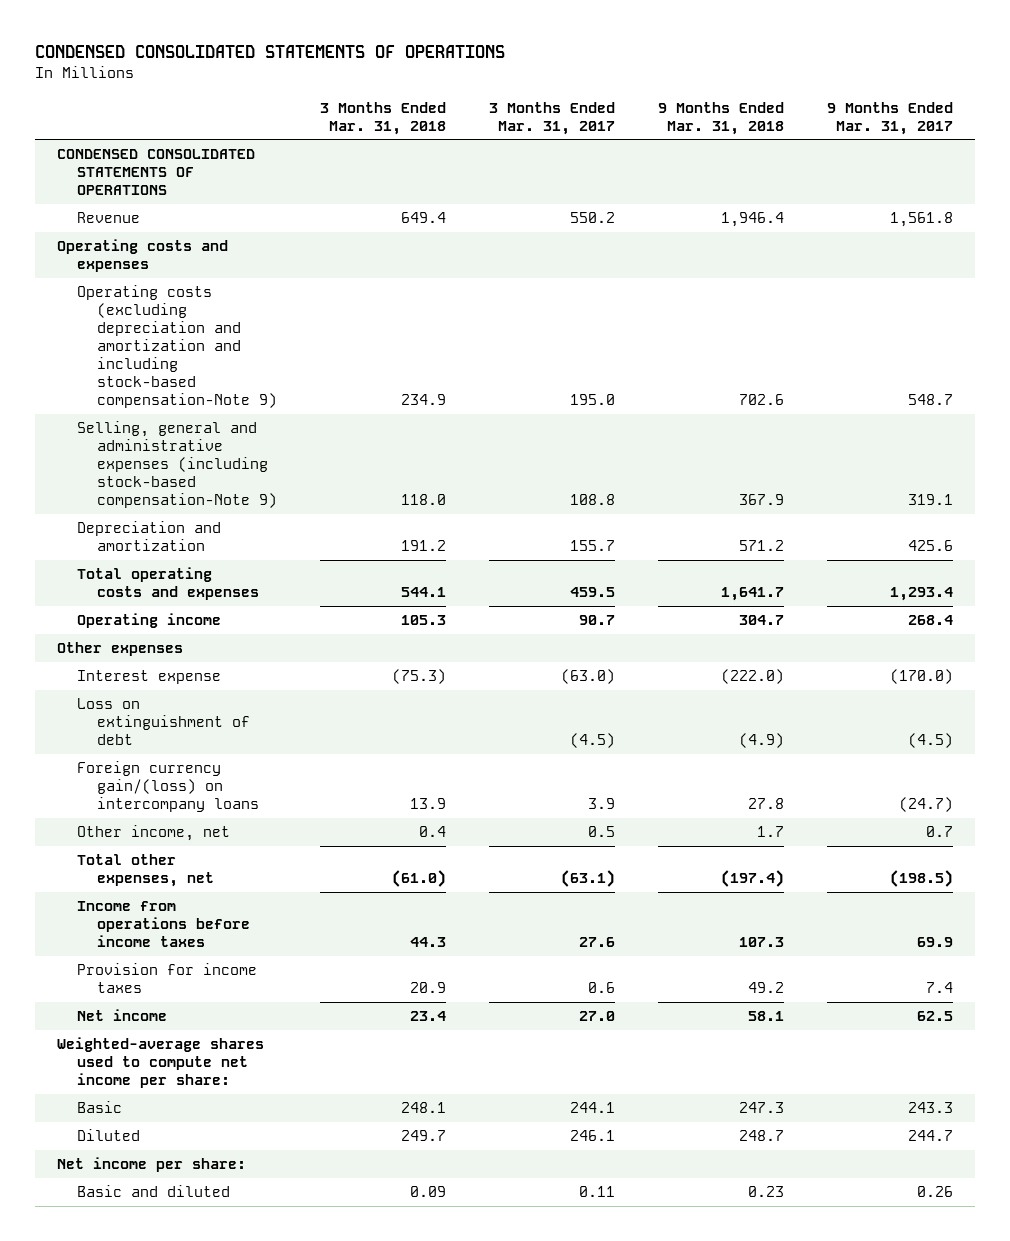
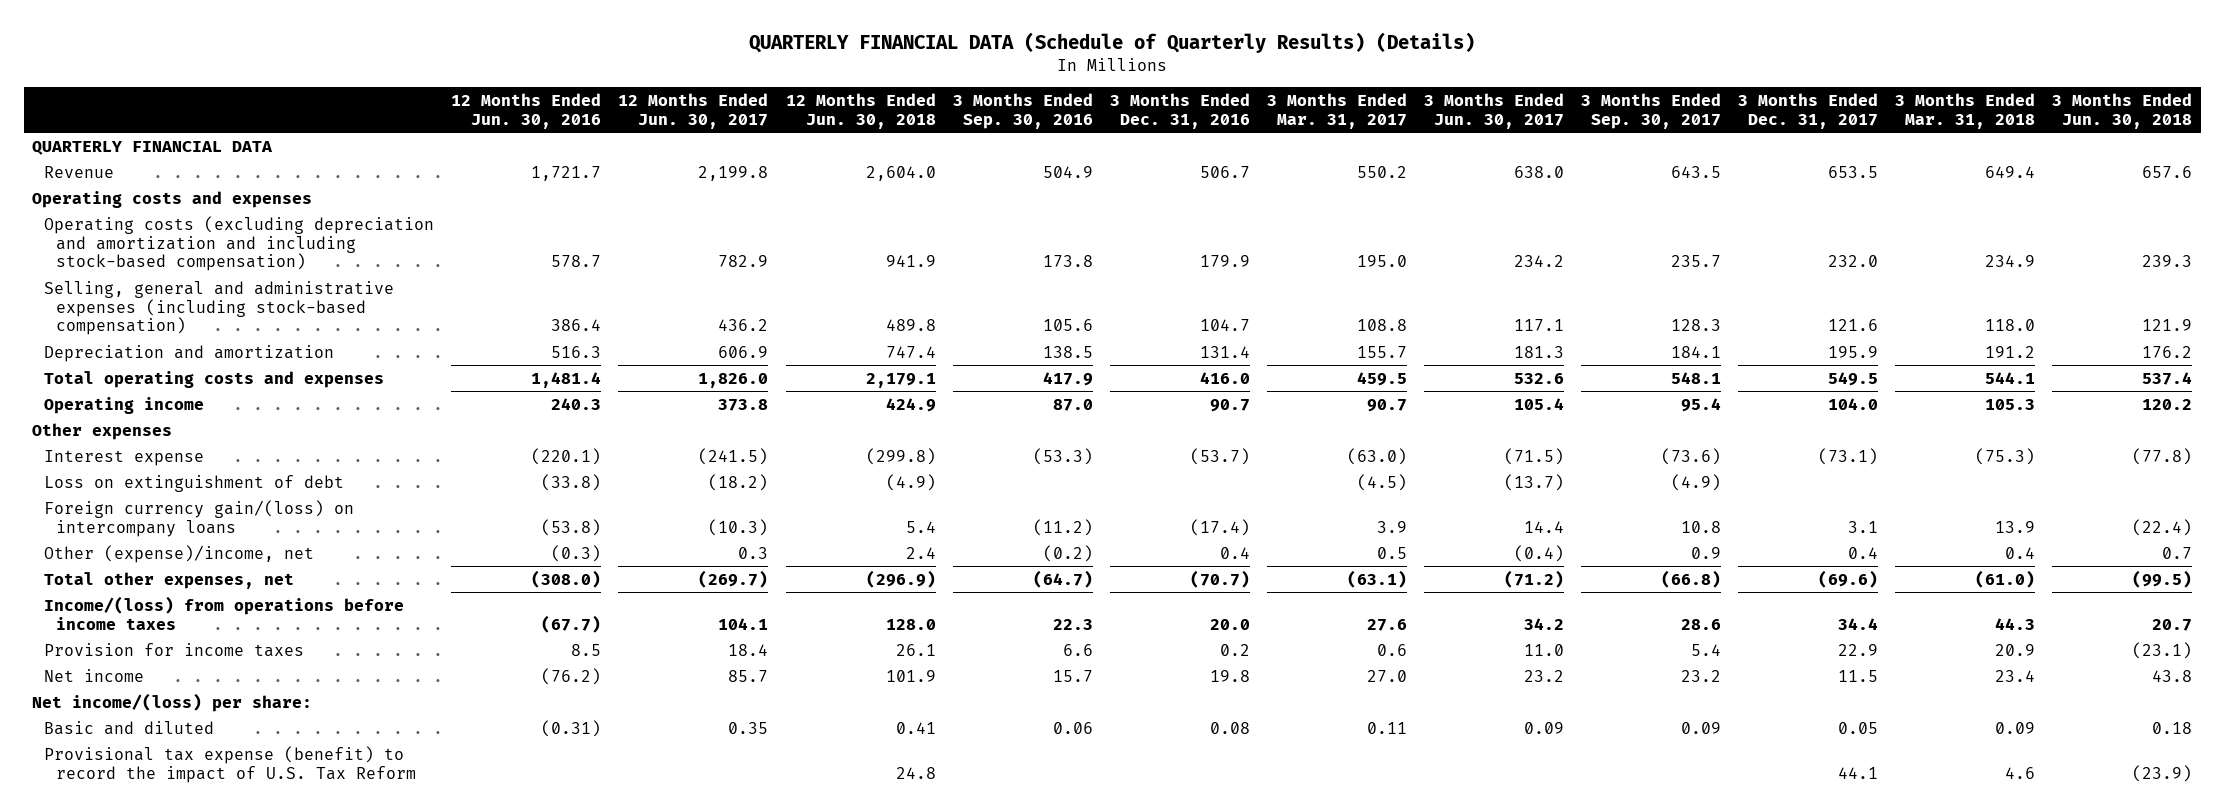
[35,45,506,59] CONDENSED CONSOLIDATED STATEMENTS OF OPERATIONS -> [749,31,1476,53] QUARTERLY FINANCIAL DATA (Schedule of Quarterly Results) (Details)
[658,101,785,135] 9 Months Ended Mar. 31, 2018 -> none
[827,101,954,135] 9 Months Ended Mar. 31, 2017 -> none
none -> [451,92,602,129] 12 Months Ended Jun. 30, 2016
none -> [618,92,769,129] 12 Months Ended Jun. 30, 2017
none -> [785,92,936,129] 12 Months Ended Jun. 30, 2018
none -> [952,92,1093,129] 3 Months Ended Sep. 30, 2016
none -> [1109,92,1250,129] 3 Months Ended Dec. 31, 2016
none -> [1423,92,1564,129] 3 Months Ended Jun. 30, 2017
none -> [1581,92,1722,129] 3 Months Ended Sep. 30, 2017
none -> [1738,92,1879,129] 3 Months Ended Dec. 31, 2017
none -> [2052,92,2193,129] 3 Months Ended Jun. 30, 2018
[56,149,255,196] CONDENSED CONSOLIDATED STATEMENTS OF OPERATIONS -> none
none -> [32,140,274,155] QUARTERLY FINANCIAL DATA
[76,285,277,408] Operating costs (excluding depreciation and amortization and including stock-based compensation-Note 9) -> [44,215,435,272] Operating costs (excluding depreciation and amortization and including stock-based compensation)
[76,421,277,508] Selling, general and administrative expenses (including stock-based compensation-Note 9) -> [44,280,395,336] Selling, general and administrative expenses (including stock-based compensation)
[76,825,230,842] Other income, net -> [44,544,315,563] Other (expense)/income, net
[76,901,250,948] Income from operations before income taxes -> [44,595,405,630] Income/(loss) from operations before income taxes
[56,1037,264,1089] Weighted-average shares used to compute net income per share: -> none
[76,1101,122,1114] Basic -> none
[76,1129,140,1142] Diluted -> none
[56,1157,246,1173] Net income per share: -> [32,692,313,712] Net income/(loss) per share:
none -> [44,745,417,783] Provisional tax expense (benefit) to record the impact of U.S. Tax Reform

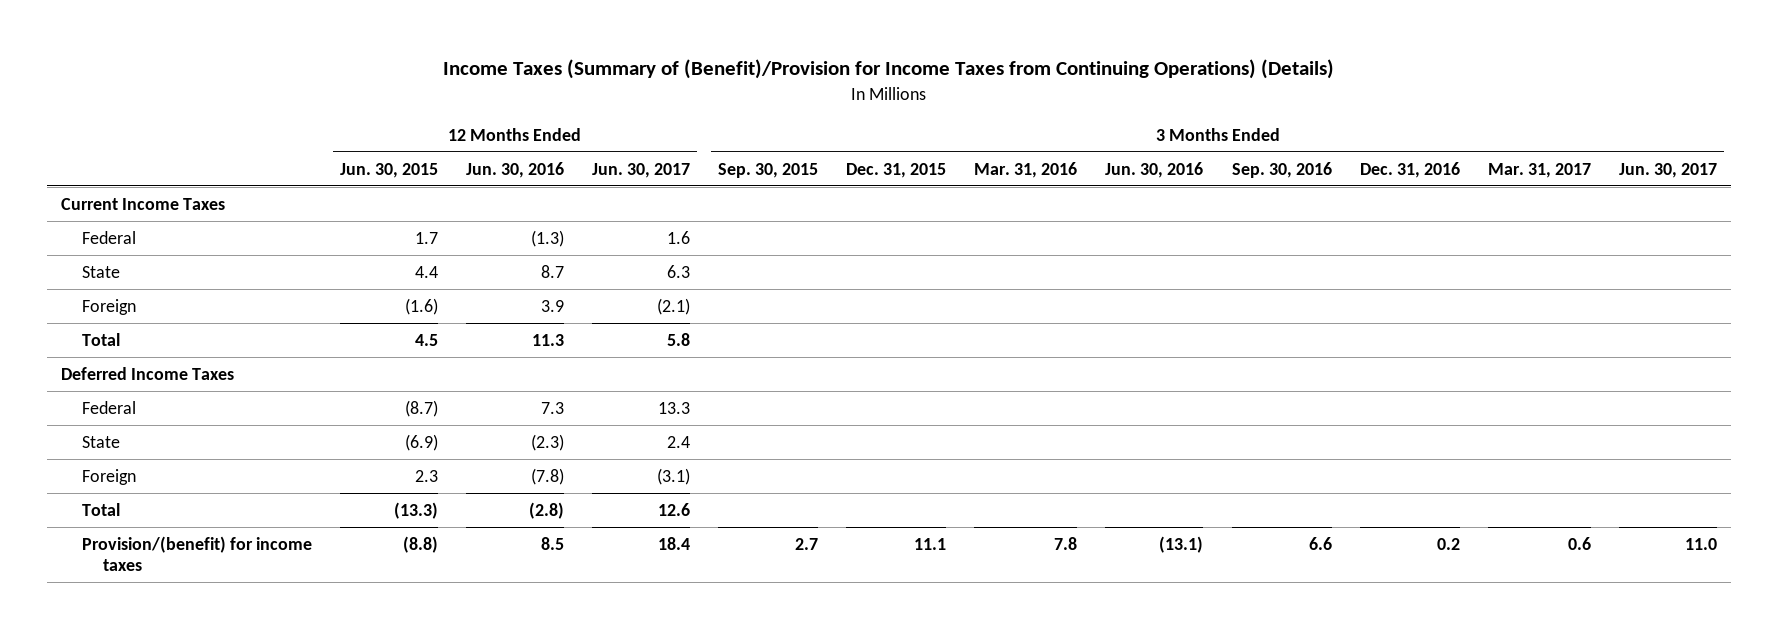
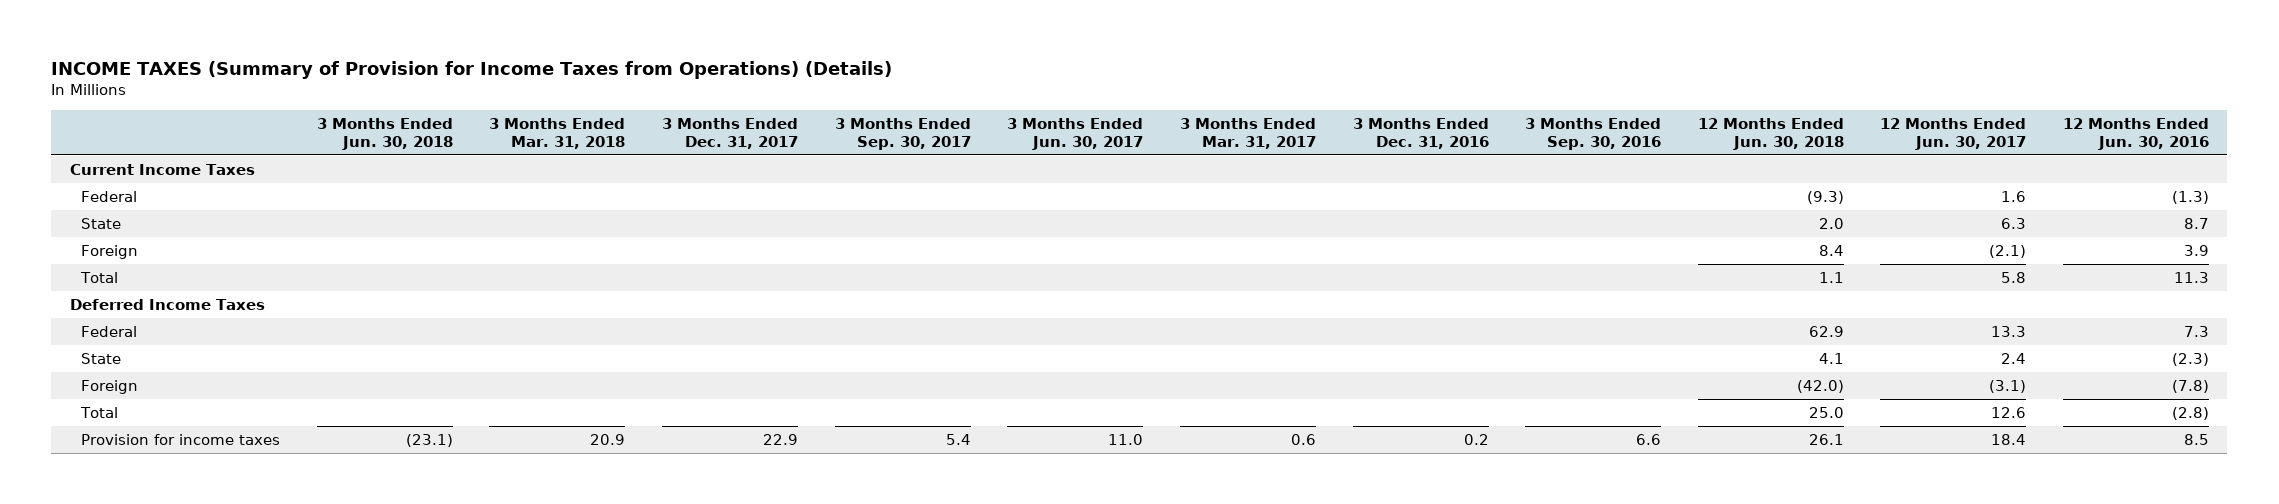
[442,58,1334,79] Income Taxes (Summary of (Benefit)/Provision for Income Taxes from Continuing Operations) (Details) -> [51,60,893,79] INCOME TAXES (Summary of Provision for Income Taxes from Operations) (Details)
[339,162,438,178] Jun. 30, 2015 -> none
[718,162,819,178] Sep. 30, 2015 -> none
[846,162,947,178] Dec. 31, 2015 -> none
[974,161,1078,178] Mar. 31, 2016 -> none
[1105,161,1204,178] Jun. 30, 2016 -> none
none -> [316,118,453,150] 3 Months Ended Jun. 30, 2018
none -> [489,118,626,149] 3 Months Ended Mar. 31, 2018
none -> [661,118,798,149] 3 Months Ended Dec. 31, 2017
none -> [834,118,971,150] 3 Months Ended Sep. 30, 2017
none -> [1697,118,1844,150] 12 Months Ended Jun. 30, 2018
[81,535,312,572] Provision/(benefit) for income taxes -> [80,433,280,445] Provision for income taxes

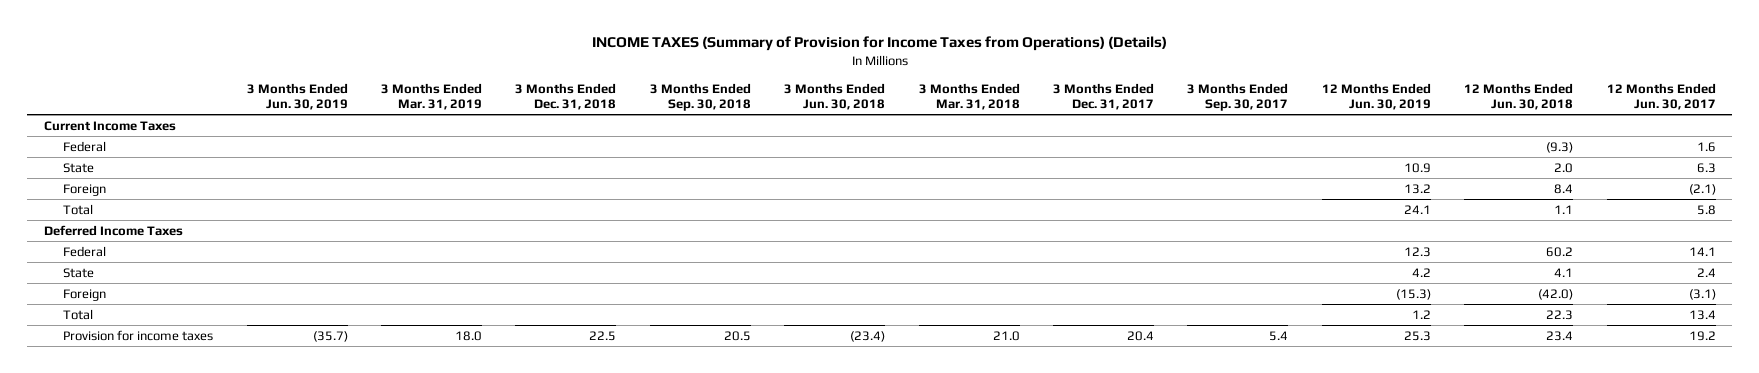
[1007,118,1144,150] 3 Months Ended Jun. 30, 2017 -> none
[1179,118,1316,149] 3 Months Ended Mar. 31, 2017 -> none
[1352,118,1489,149] 3 Months Ended Dec. 31, 2016 -> none
[1525,118,1662,150] 3 Months Ended Sep. 30, 2016 -> none
[2063,118,2210,150] 12 Months Ended Jun. 30, 2016 -> none
none -> [246,82,348,110] 3 Months Ended Jun. 30, 2019
none -> [380,82,482,110] 3 Months Ended Mar. 31, 2019
none -> [515,82,617,110] 3 Months Ended Dec. 31, 2018
none -> [649,82,751,111] 3 Months Ended Sep. 30, 2018
none -> [1321,82,1431,110] 12 Months Ended Jun. 30, 2019
[1808,325,1844,337] 62.9 -> [1546,246,1574,257] 60.2
[1991,325,2027,337] 13.3 -> [1688,246,1716,256] 14.1
[1808,406,1844,418] 25.0 -> [1546,309,1574,320] 22.3
[1991,406,2027,418] 12.6 -> [1688,309,1716,320] 13.4
[405,433,453,447] (23.1) -> [850,330,886,342] (23.4)
[590,433,626,445] 20.9 -> [992,330,1020,341] 21.0
[762,433,798,445] 22.9 -> [1126,330,1154,341] 20.4
[1808,433,1844,445] 26.1 -> [1546,330,1574,341] 23.4
[1991,433,2027,445] 18.4 -> [1688,330,1716,341] 19.2

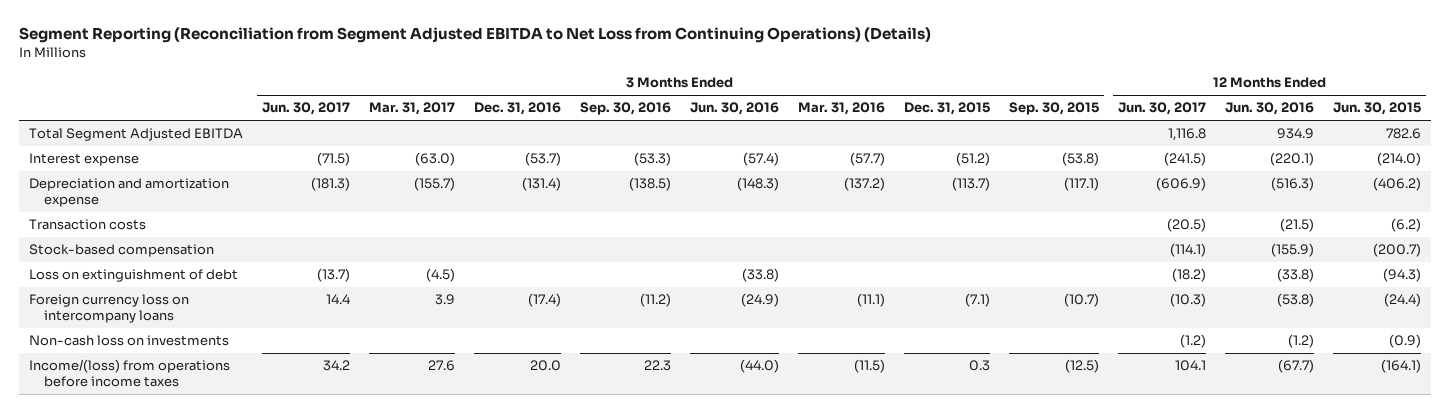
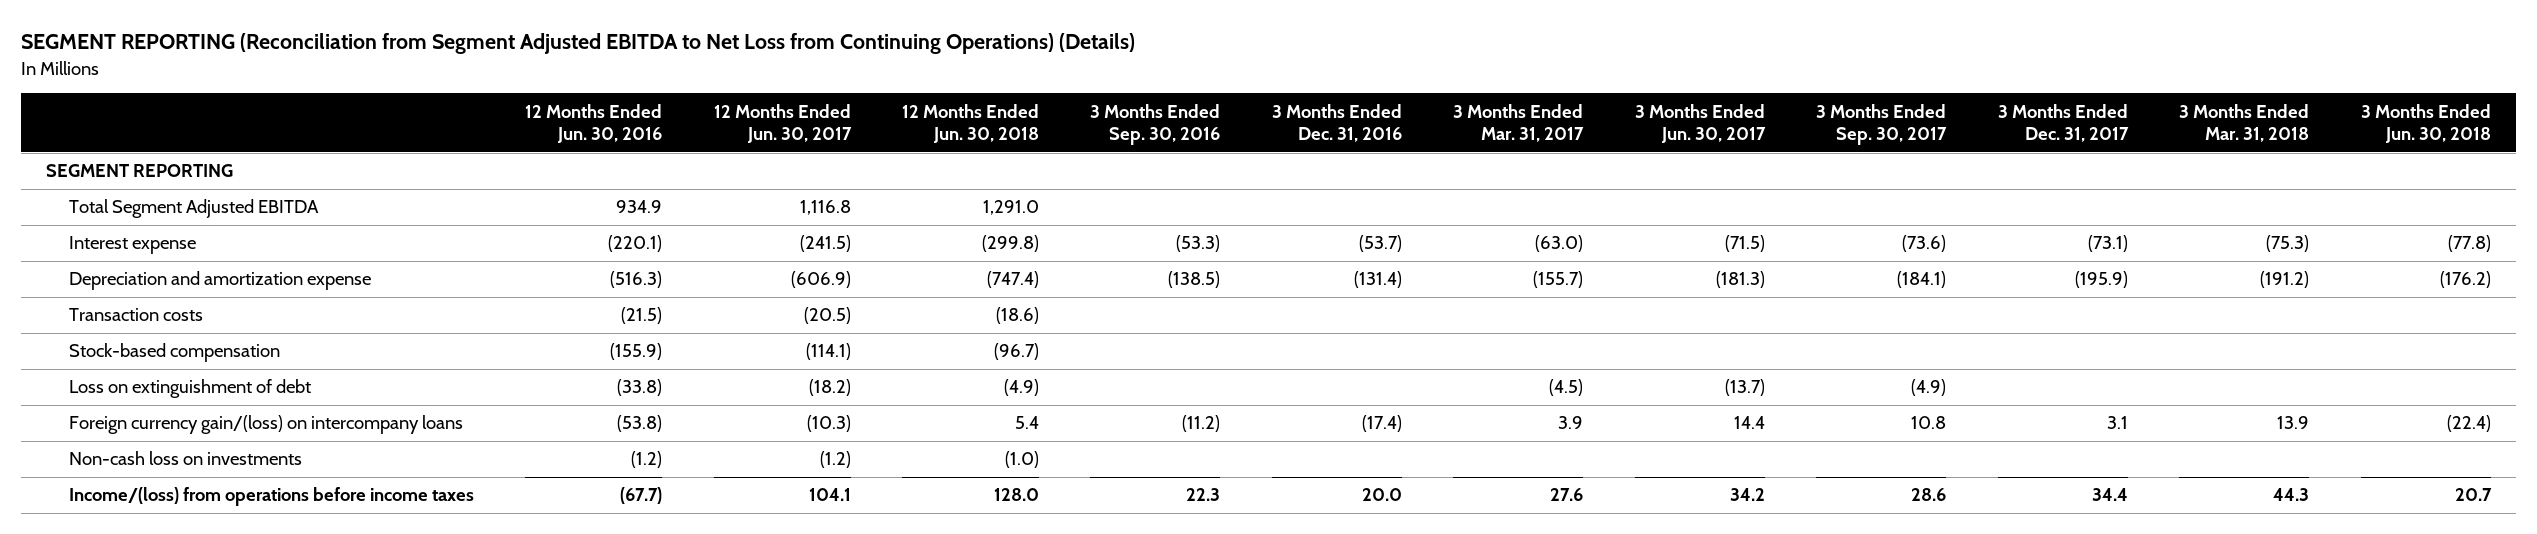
[19,27,932,44] Segment Reporting (Reconciliation from Segment Adjusted EBITDA to Net Loss from Continuing Operations) (Details) -> [20,33,1135,55] SEGMENT REPORTING (Reconciliation from Segment Adjusted EBITDA to Net Loss from Continuing Operations) (Details)
[689,102,779,116] Jun. 30, 2016 -> none
[798,102,886,116] Mar. 31, 2016 -> none
[904,102,991,116] Dec. 31, 2015 -> none
[1009,102,1100,116] Sep. 30, 2015 -> none
[1333,102,1422,116] Jun. 30, 2015 -> none
none -> [901,103,1039,144] 12 Months Ended Jun. 30, 2018
none -> [1816,103,1948,146] 3 Months Ended Sep. 30, 2017
none -> [1997,103,2129,143] 3 Months Ended Dec. 31, 2017
none -> [2179,103,2310,143] 3 Months Ended Mar. 31, 2018
none -> [2360,103,2491,144] 3 Months Ended Jun. 30, 2018
none -> [46,164,234,178] SEGMENT REPORTING
[28,294,189,324] Foreign currency loss on intercompany loans -> [68,415,463,435] Foreign currency gain/(loss) on intercompany loans

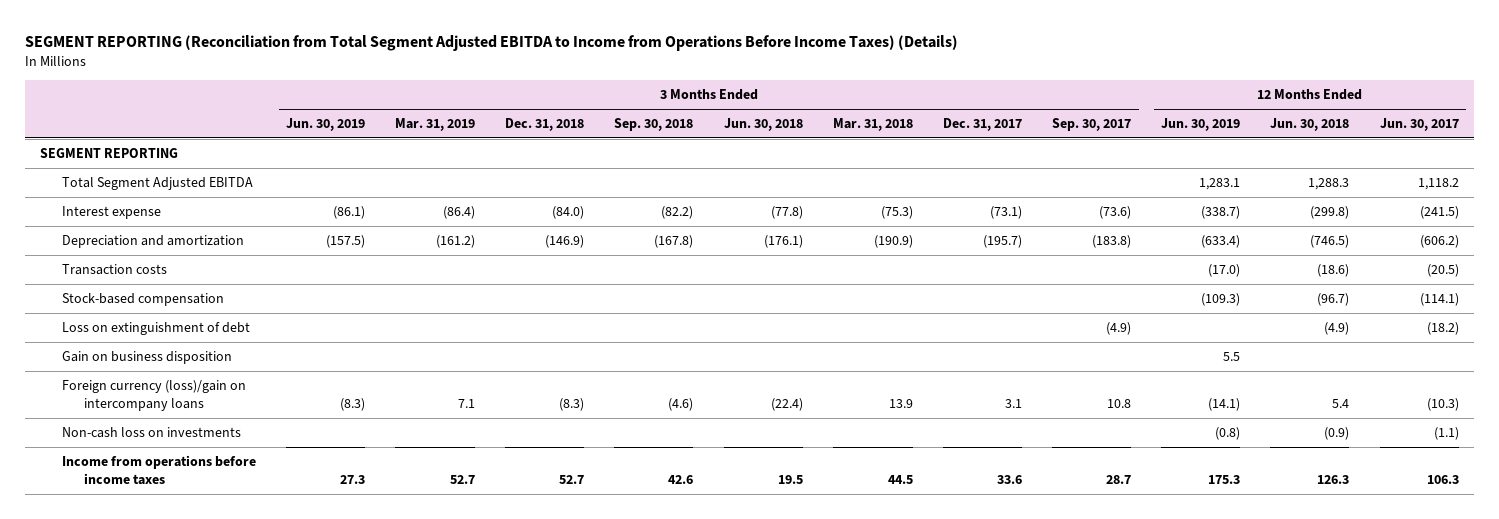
[20,33,1135,55] SEGMENT REPORTING (Reconciliation from Segment Adjusted EBITDA to Net Loss from Continuing Operations) (Details) -> [25,34,959,51] SEGMENT REPORTING (Reconciliation from Total Segment Adjusted EBITDA to Income from Operations Before Income Taxes) (Details)
[525,103,663,144] 12 Months Ended Jun. 30, 2016 -> none
[1090,103,1221,146] 3 Months Ended Sep. 30, 2016 -> none
[1271,103,1402,143] 3 Months Ended Dec. 31, 2016 -> none
[1453,103,1585,143] 3 Months Ended Mar. 31, 2017 -> none
[1634,103,1766,144] 3 Months Ended Jun. 30, 2017 -> none
none -> [286,118,366,132] Jun. 30, 2019
none -> [395,118,476,132] Mar. 31, 2019
none -> [505,118,585,132] Dec. 31, 2018
none -> [614,118,694,132] Sep. 30, 2018
none -> [1161,118,1241,132] Jun. 30, 2019
[799,200,851,216] 1,116.8 -> [1417,178,1459,191] 1,118.2
[982,200,1039,216] 1,291.0 -> [1308,178,1350,191] 1,288.3
[68,271,371,291] Depreciation and amortization expense -> [61,235,244,249] Depreciation and amortization
[790,271,851,289] (606.9) -> [1419,235,1459,249] (606.2)
[986,271,1039,289] (747.4) -> [1310,235,1350,249] (746.5)
[1897,271,1947,289] (184.1) -> [1092,235,1132,249] (183.8)
[2074,271,2128,289] (195.9) -> [982,235,1022,249] (195.7)
[2260,271,2310,289] (191.2) -> [873,235,913,249] (190.9)
[2439,271,2491,289] (176.2) -> [763,235,803,249] (176.1)
none -> [61,351,232,365] Gain on business disposition
[68,415,463,435] Foreign currency gain/(loss) on intercompany loans -> [61,380,246,412] Foreign currency (loss)/gain on intercompany loans
[819,451,851,469] (1.2) -> [1433,427,1459,441] (1.1)
[1004,451,1039,469] (1.0) -> [1324,427,1350,441] (0.9)
[68,487,474,507] Income/(loss) from operations before income taxes -> [61,455,256,486] Income from operations before income taxes
[808,488,851,502] 104.1 -> [1426,475,1459,485] 106.3
[993,488,1039,502] 128.0 -> [1317,475,1350,485] 126.3
[1911,488,1947,502] 28.6 -> [1106,475,1132,485] 28.7
[2091,488,2128,502] 34.4 -> [996,475,1022,485] 33.6
[2273,488,2310,502] 44.3 -> [887,475,913,485] 44.5
[2454,488,2492,502] 20.7 -> [777,475,803,485] 19.5

